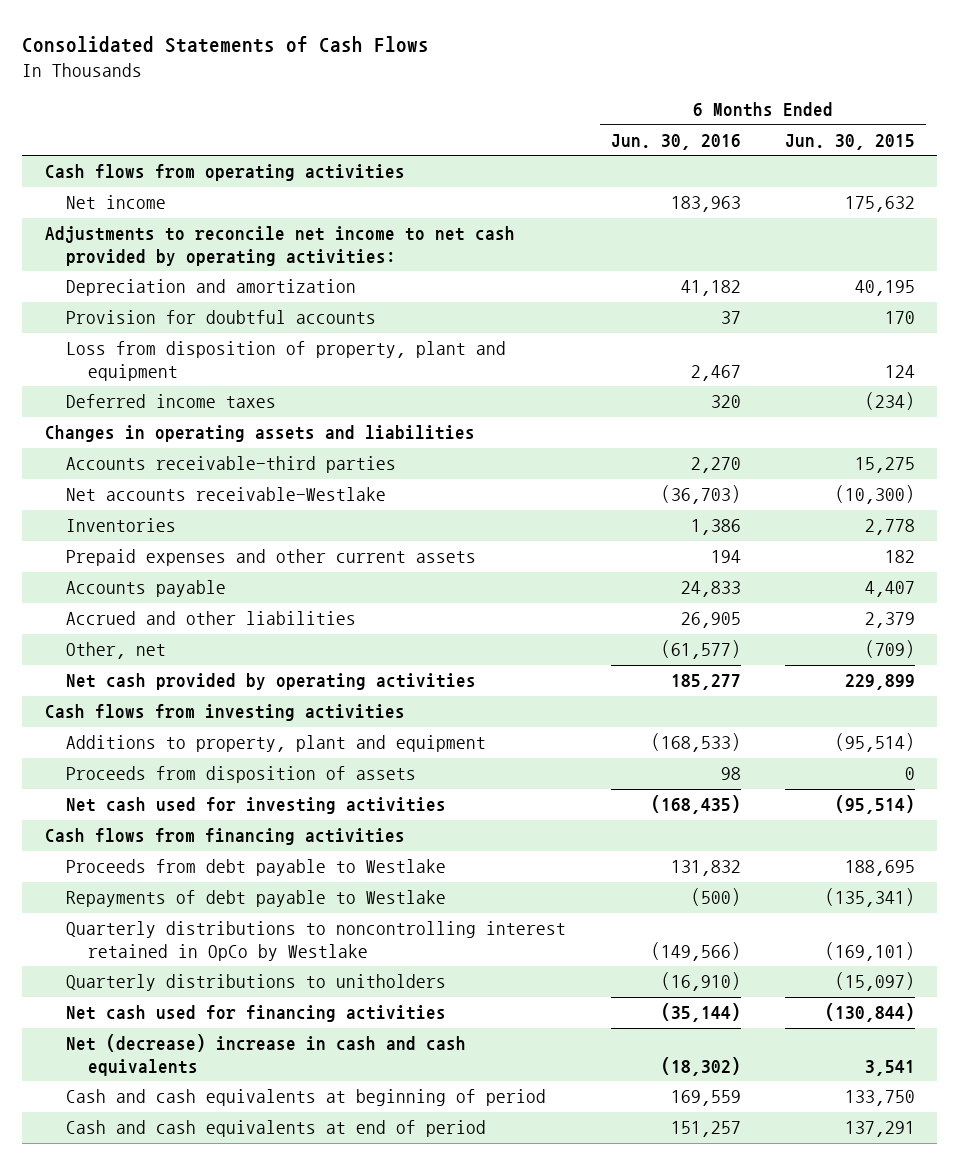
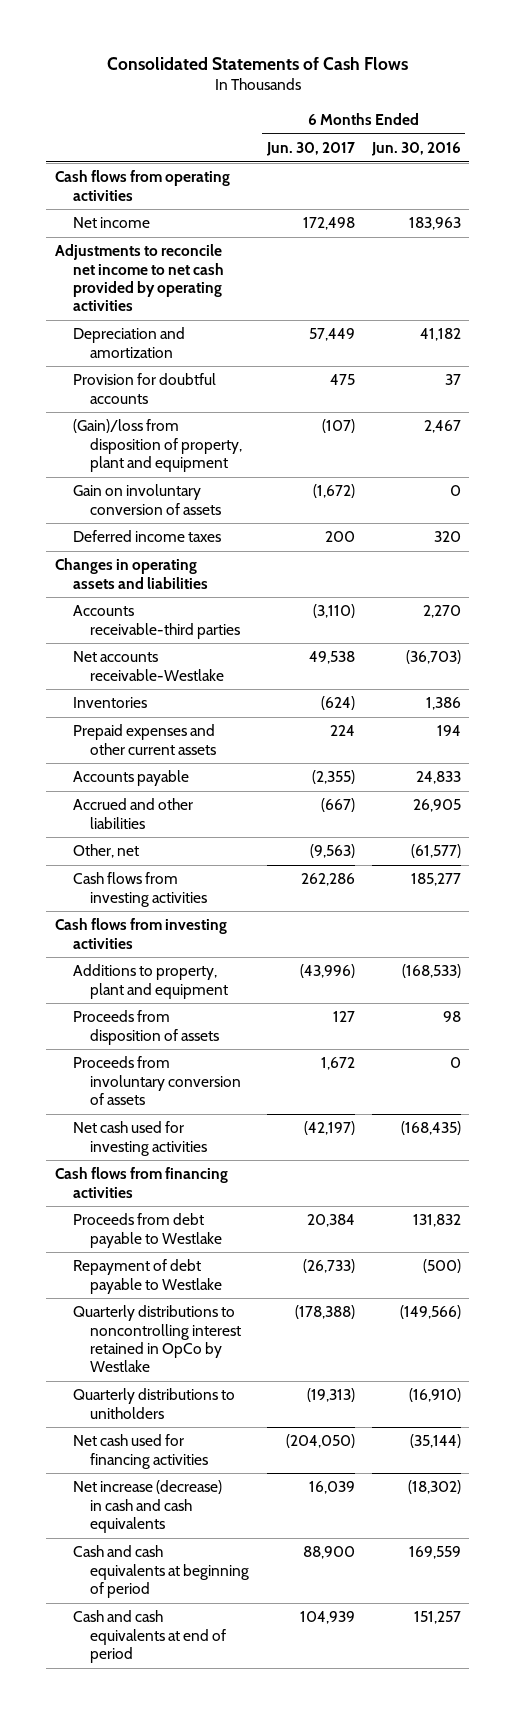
[785,133,916,150] Jun. 30, 2015 -> none
none -> [265,141,355,156] Jun. 30, 2017
[44,226,515,266] Adjustments to reconcile net income to net cash provided by operating activities: -> [54,244,224,312] Adjustments to reconcile net income to net cash provided by operating activities
[66,341,507,381] Loss from disposition of property, plant and equipment -> [72,419,243,472] (Gain)/loss from disposition of property, plant and equipment
none -> [72,484,222,515] Gain on involuntary conversion of assets
[66,673,477,691] Net cash provided by operating activities -> [72,872,208,907] Cash flows from investing activities
none -> [72,1056,242,1105] Proceeds from involuntary conversion of assets
[66,890,447,908] Repayments of debt payable to Westlake -> [72,1259,223,1294] Repayment of debt payable to Westlake
[66,1034,467,1076] Net (decrease) increase in cash and cash equivalents -> [72,1480,222,1533] Net increase (decrease) in cash and cash equivalents

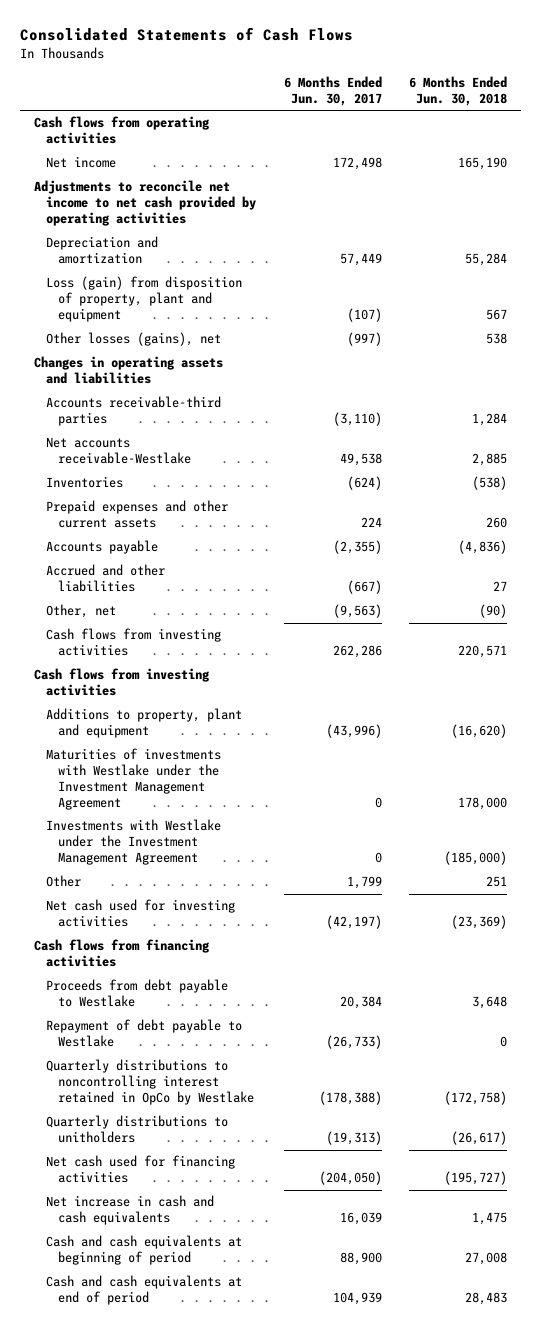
[370,141,461,156] Jun. 30, 2016 -> none
none -> [409,76,508,106] 6 Months Ended Jun. 30, 2018
[72,373,216,404] Provision for doubtful accounts -> none
[72,484,222,515] Gain on involuntary conversion of assets -> none
[72,530,221,543] Deferred income taxes -> none
[72,419,243,472] (Gain)/loss from disposition of property, plant and equipment -> [46,276,243,323] Loss (gain) from disposition of property, plant and equipment
none -> [46,332,222,347] Other losses (gains), net
[72,1010,220,1045] Proceeds from disposition of assets -> none
[72,1056,242,1105] Proceeds from involuntary conversion of assets -> none
none -> [46,748,222,810] Maturities of investments with Westlake under the Investment Management Agreement
none -> [46,819,222,866] Investments with Westlake under the Investment Management Agreement
none -> [46,875,82,888] Other
[72,1480,222,1533] Net increase (decrease) in cash and cash equivalents -> [46,1195,215,1226] Net increase in cash and cash equivalents

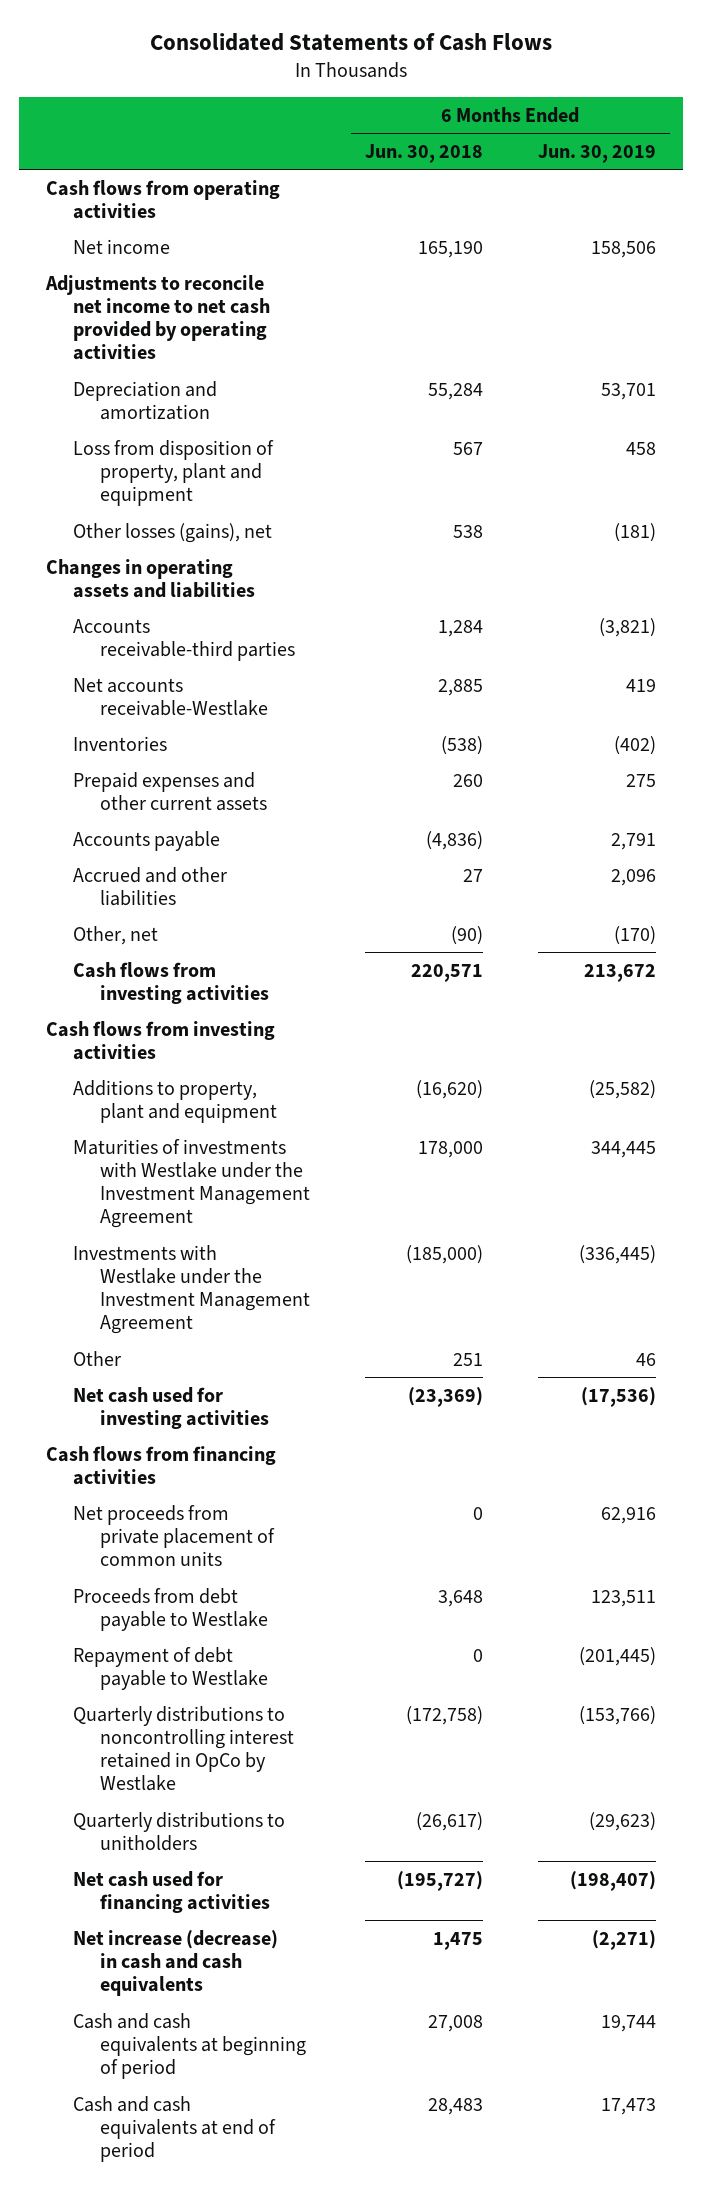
[283,76,382,106] 6 Months Ended Jun. 30, 2017 -> none
none -> [537,144,656,164] Jun. 30, 2019
[46,276,243,323] Loss (gain) from disposition of property, plant and equipment -> [73,439,275,507] Loss from disposition of property, plant and equipment
none -> [73,1504,276,1567] Net proceeds from private placement of common units
[46,1195,215,1226] Net increase in cash and cash equivalents -> [73,1929,279,1997] Net increase (decrease) in cash and cash equivalents

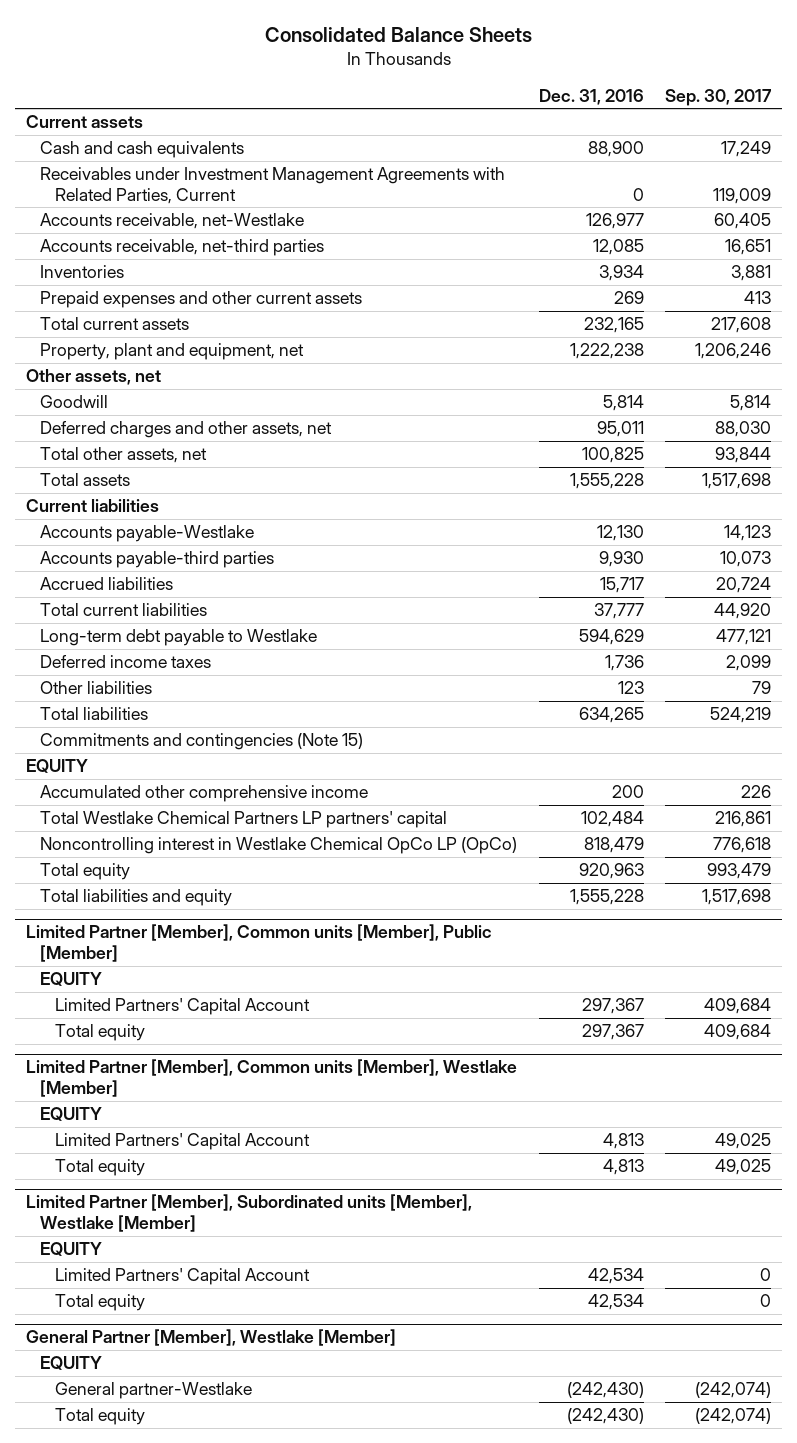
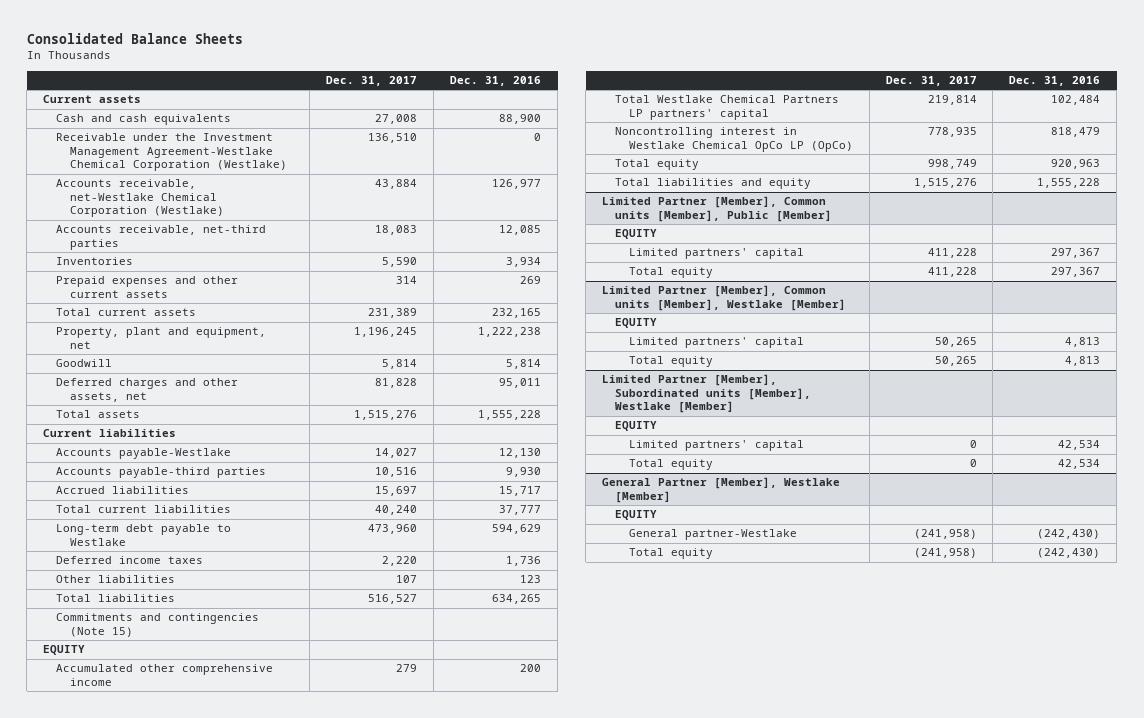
[665,88,773,106] Sep. 30, 2017 -> none
none -> [326,75,418,86] Dec. 31, 2017
[40,167,506,204] Receivables under Investment Management Agreements with Related Parties, Current -> [56,133,287,172] Receivable under the Investment Management Agreement-Westlake Chemical Corporation (Westlake)
[40,213,305,230] Accounts receivable, net-Westlake -> [56,179,224,218] Accounts receivable, net-Westlake Chemical Corporation (Westlake)
[25,369,161,386] Other assets, net -> none
[40,447,208,464] Total other assets, net -> none
[54,998,310,1016] Limited Partners' Capital Account -> [628,248,804,260] Limited partners' capital
[54,1133,310,1151] Limited Partners' Capital Account -> [628,337,804,349] Limited partners' capital
[54,1268,310,1286] Limited Partners' Capital Account -> [628,440,804,452] Limited partners' capital

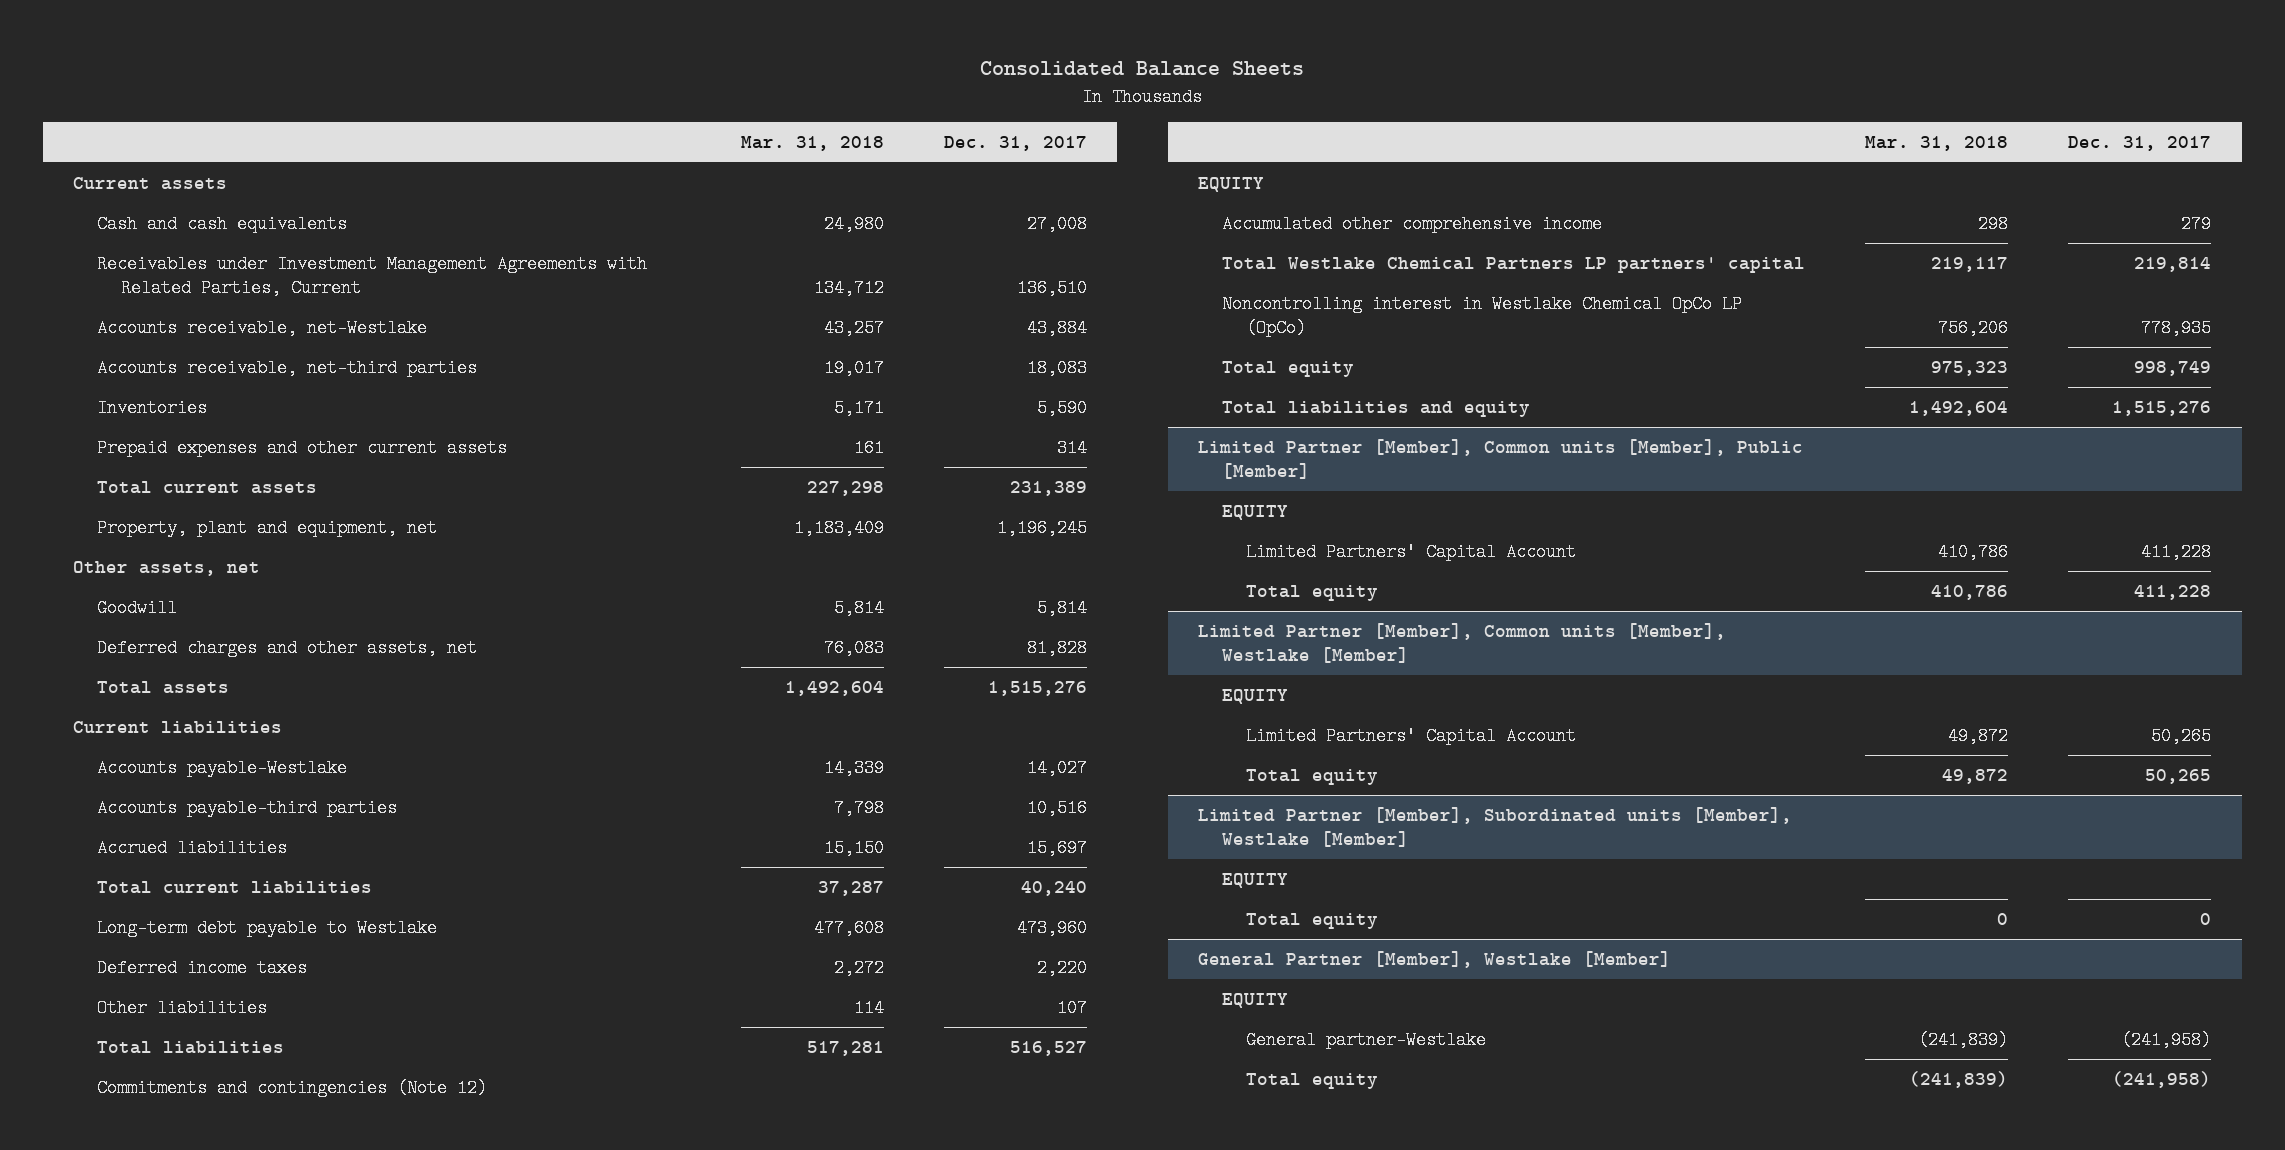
[450,75,542,86] Dec. 31, 2016 -> none
none -> [740,136,884,152] Mar. 31, 2018
[56,133,287,172] Receivable under the Investment Management Agreement-Westlake Chemical Corporation (Westlake) -> [97,255,648,298] Receivables under Investment Management Agreements with Related Parties, Current
[56,179,224,218] Accounts receivable, net-Westlake Chemical Corporation (Westlake) -> [97,319,428,338] Accounts receivable, net-Westlake
none -> [73,561,261,577] Other assets, net
[56,613,260,637] Commitments and contingencies (Note 15) -> [97,1079,488,1098] Commitments and contingencies (Note 12)
[628,248,804,260] Limited partners' capital -> [1245,543,1576,562] Limited Partners' Capital Account
[628,337,804,349] Limited partners' capital -> [1245,727,1576,746] Limited Partners' Capital Account
[628,440,804,452] Limited partners' capital -> none

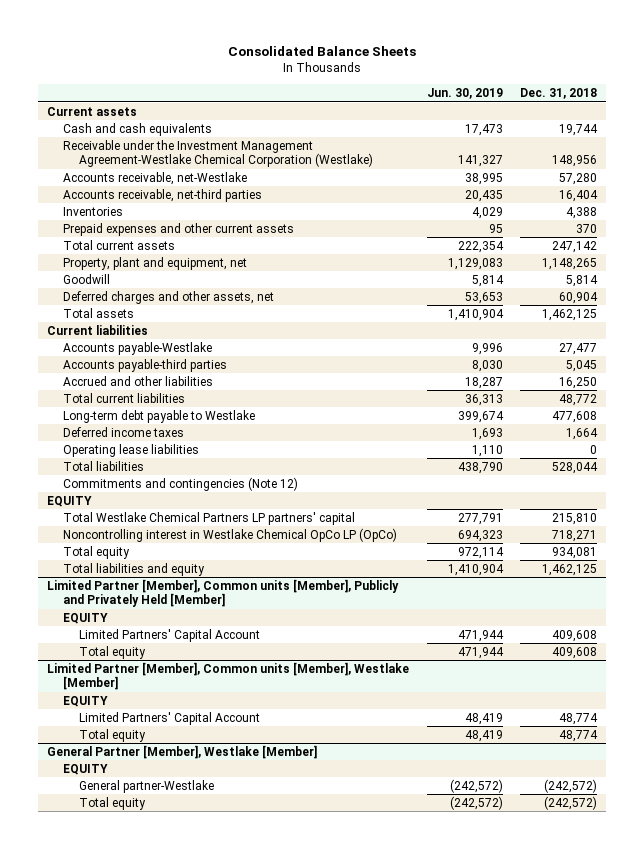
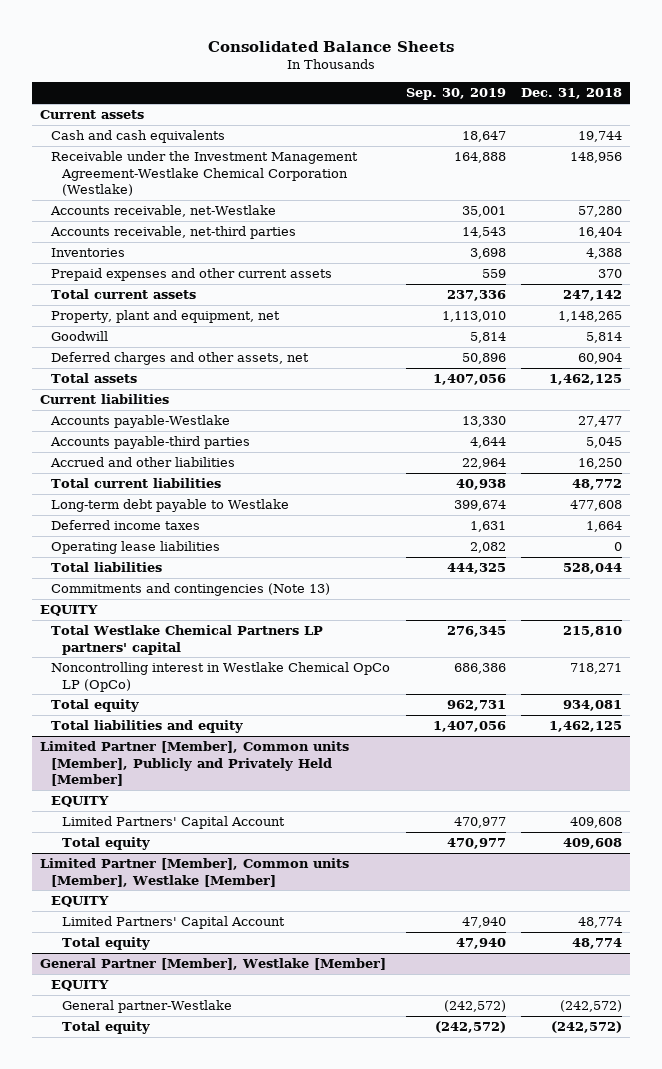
[426,88,503,100] Jun. 30, 2019 -> none
none -> [405,88,506,101] Sep. 30, 2019
[63,476,299,491] Commitments and contingencies (Note 12) -> [51,583,331,597] Commitments and contingencies (Note 13)

